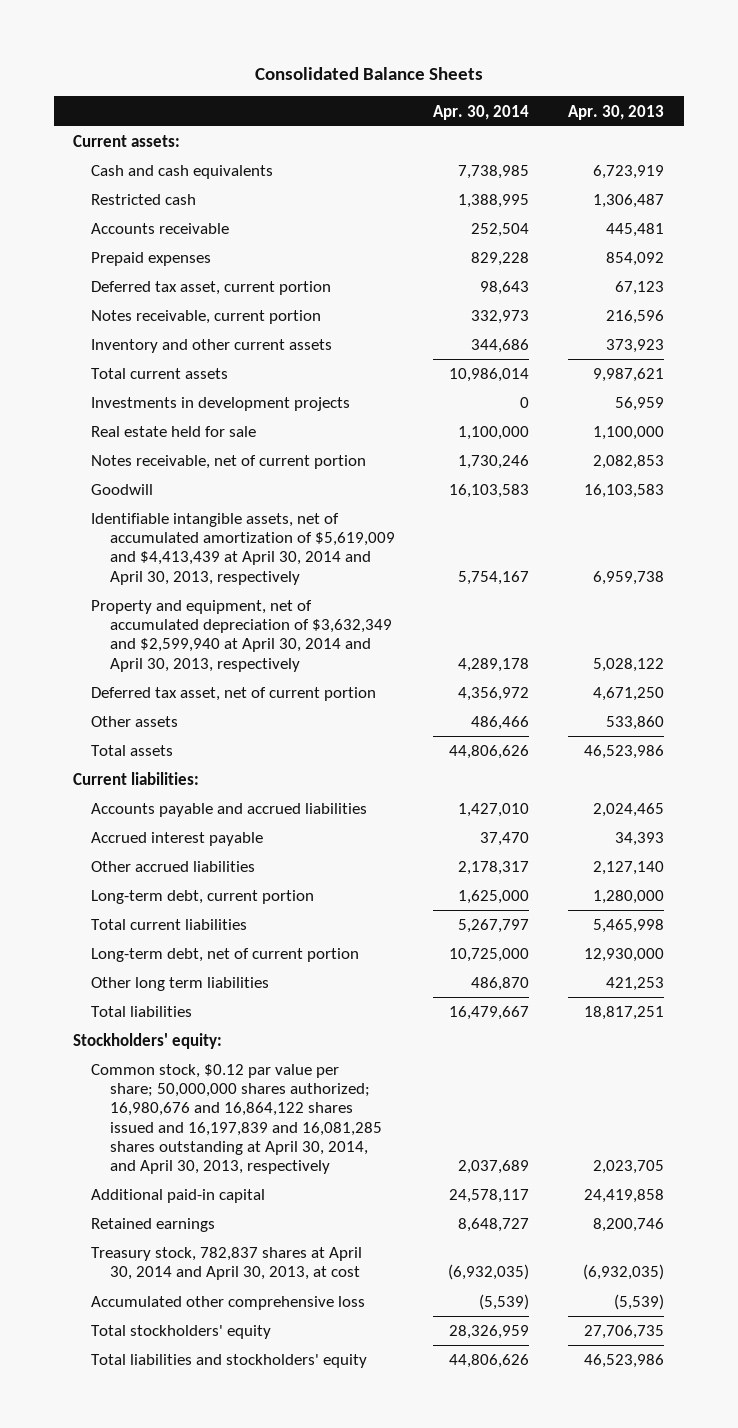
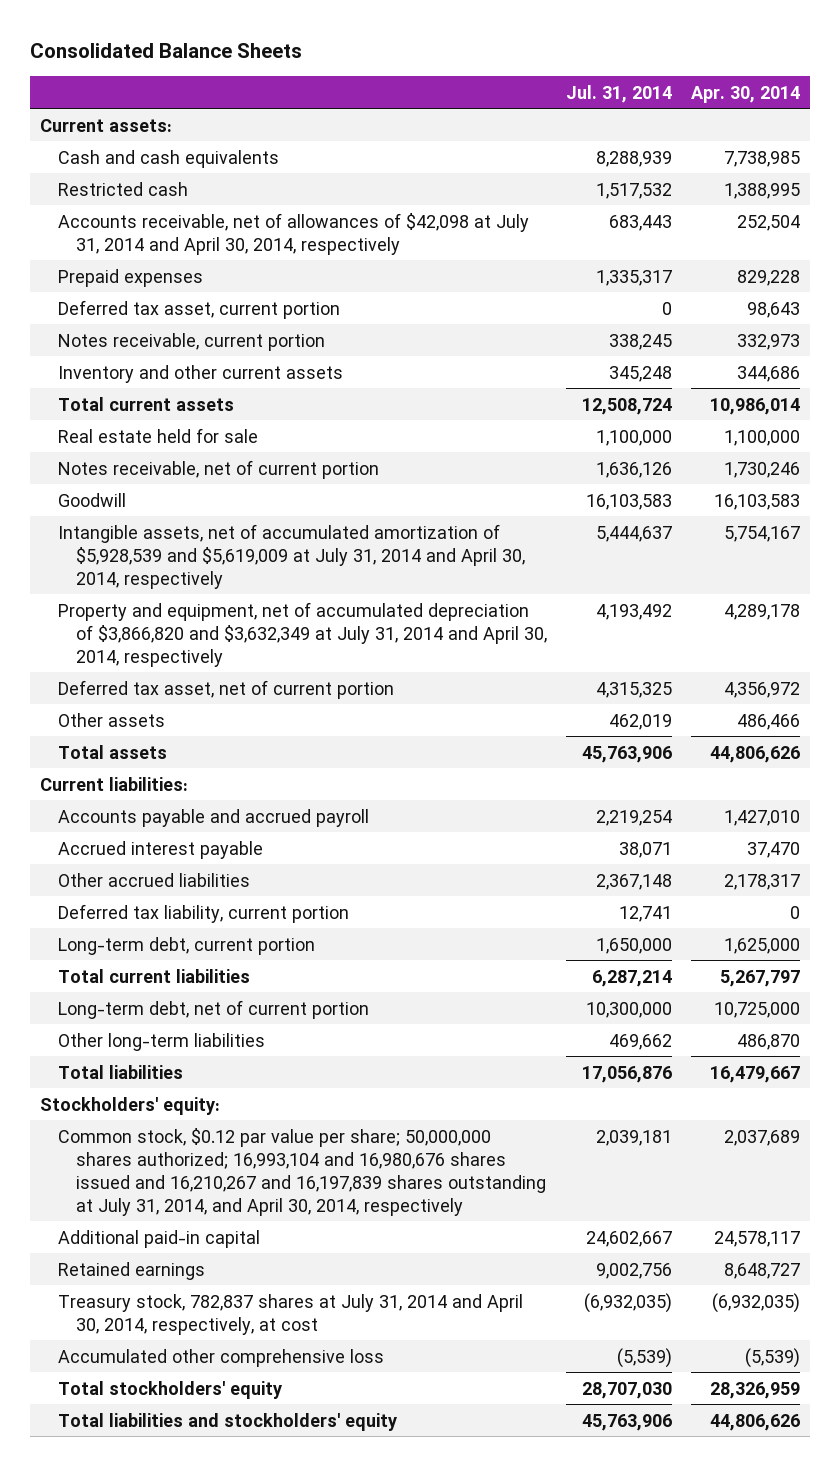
[568,104,665,120] Apr. 30, 2013 -> none
none -> [566,84,673,103] Jul. 31, 2014
[91,223,230,235] Accounts receivable -> [57,212,529,255] Accounts receivable, net of allowances of $42,098 at July 31, 2014 and April 30, 2014, respectively
[91,397,351,412] Investments in development projects -> none
[91,513,395,585] Identifiable intangible assets, net of accumulated amortization of $5,619,009 and $4,413,439 at April 30, 2014 and April 30, 2013, respectively -> [57,523,525,589] Intangible assets, net of accumulated amortization of $5,928,539 and $5,619,009 at July 31, 2014 and April 30, 2014, respectively
[91,600,392,672] Property and equipment, net of accumulated depreciation of $3,632,349 and $2,599,940 at April 30, 2014 and April 30, 2013, respectively -> [57,601,547,667] Property and equipment, net of accumulated depreciation of $3,866,820 and $3,632,349 at July 31, 2014 and April 30, 2014, respectively
[91,803,368,818] Accounts payable and accrued liabilities -> [57,808,369,827] Accounts payable and accrued payroll
none -> [57,903,349,923] Deferred tax liability, current portion
[91,977,270,992] Other long term liabilities -> [57,1032,265,1051] Other long-term liabilities
[91,1064,382,1174] Common stock, $0.12 par value per share; 50,000,000 shares authorized; 16,980,676 and 16,864,122 shares issued and 16,197,839 and 16,081,285 shares outstanding at April 30, 2014, and April 30, 2013, respectively -> [57,1127,546,1216] Common stock, $0.12 par value per share; 50,000,000 shares authorized; 16,993,104 and 16,980,676 shares issued and 16,210,267 and 16,197,839 shares outstanding at July 31, 2014, and April 30, 2014, respectively
[91,1247,363,1281] Treasury stock, 782,837 shares at April 30, 2014 and April 30, 2013, at cost -> [57,1293,523,1335] Treasury stock, 782,837 shares at July 31, 2014 and April 30, 2014, respectively, at cost

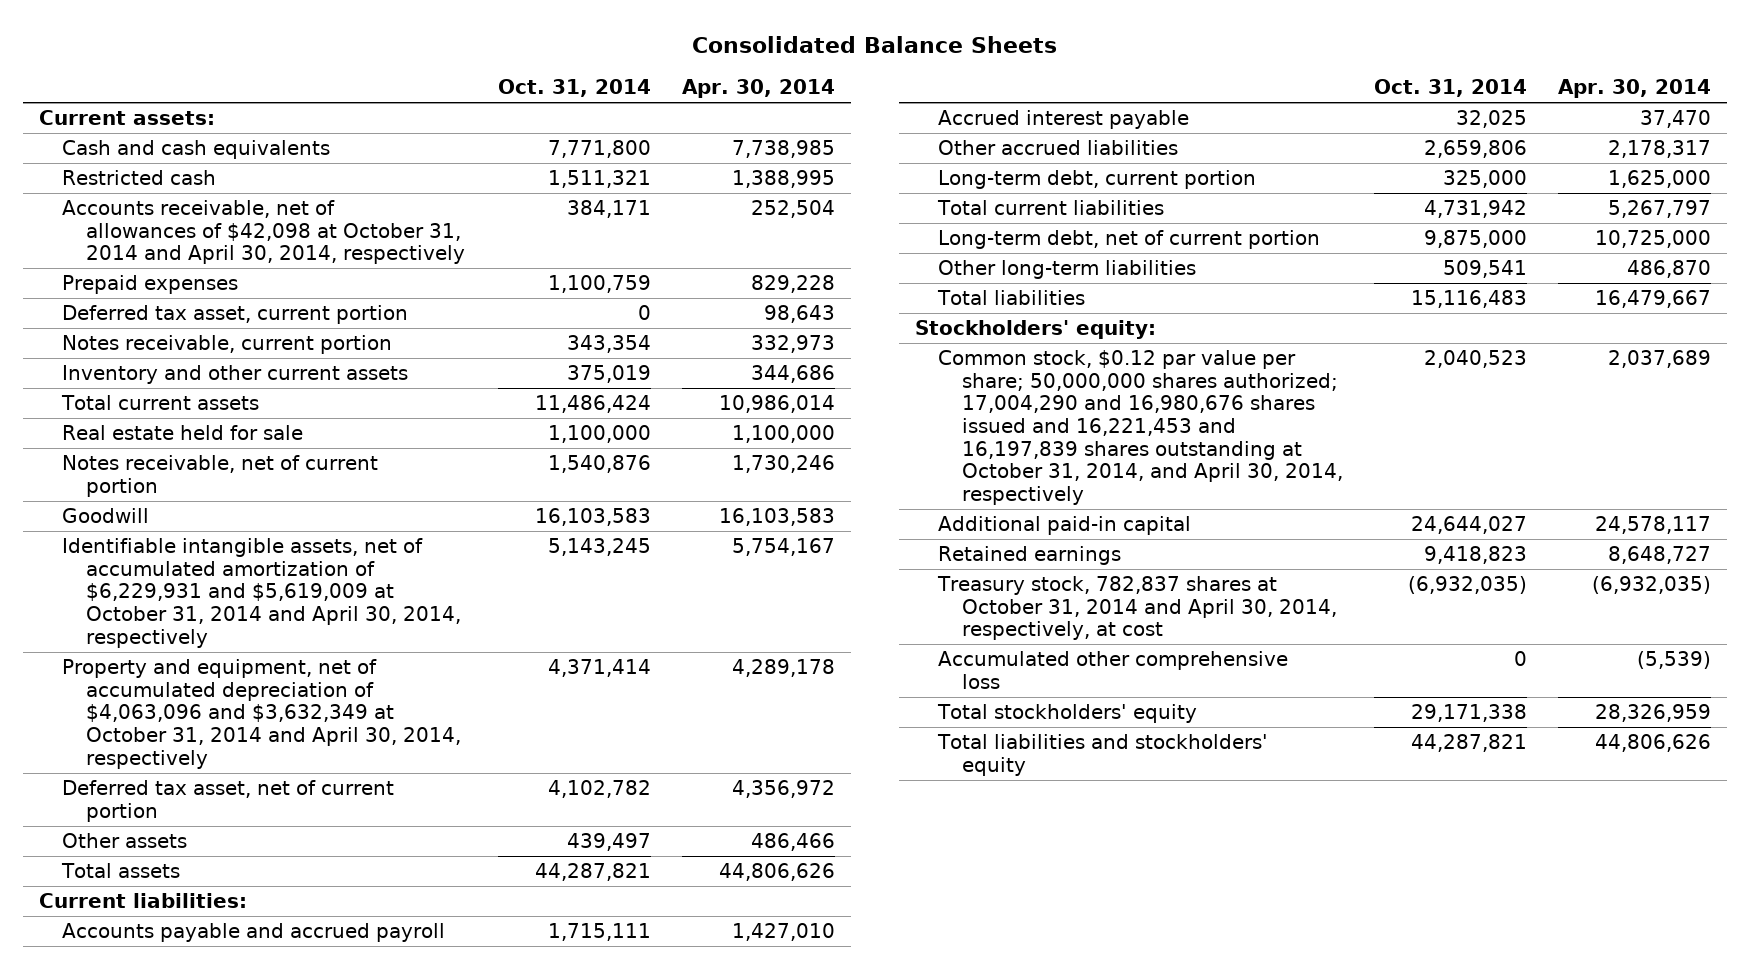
[566,84,673,103] Jul. 31, 2014 -> none
none -> [497,79,651,98] Oct. 31, 2014
[57,212,529,255] Accounts receivable, net of allowances of $42,098 at July 31, 2014 and April 30, 2014, respectively -> [62,200,465,265] Accounts receivable, net of allowances of $42,098 at October 31, 2014 and April 30, 2014, respectively
[57,523,525,589] Intangible assets, net of accumulated amortization of $5,928,539 and $5,619,009 at July 31, 2014 and April 30, 2014, respectively -> [62,538,461,648] Identifiable intangible assets, net of accumulated amortization of $6,229,931 and $5,619,009 at October 31, 2014 and April 30, 2014, respectively
[57,601,547,667] Property and equipment, net of accumulated depreciation of $3,866,820 and $3,632,349 at July 31, 2014 and April 30, 2014, respectively -> [62,659,461,769] Property and equipment, net of accumulated depreciation of $4,063,096 and $3,632,349 at October 31, 2014 and April 30, 2014, respectively
[57,903,349,923] Deferred tax liability, current portion -> none
[57,1127,546,1216] Common stock, $0.12 par value per share; 50,000,000 shares authorized; 16,993,104 and 16,980,676 shares issued and 16,210,267 and 16,197,839 shares outstanding at July 31, 2014, and April 30, 2014, respectively -> [938,350,1343,506] Common stock, $0.12 par value per share; 50,000,000 shares authorized; 17,004,290 and 16,980,676 shares issued and 16,221,453 and 16,197,839 shares outstanding at October 31, 2014, and April 30, 2014, respectively
[57,1293,523,1335] Treasury stock, 782,837 shares at July 31, 2014 and April 30, 2014, respectively, at cost -> [937,576,1337,641] Treasury stock, 782,837 shares at October 31, 2014 and April 30, 2014, respectively, at cost

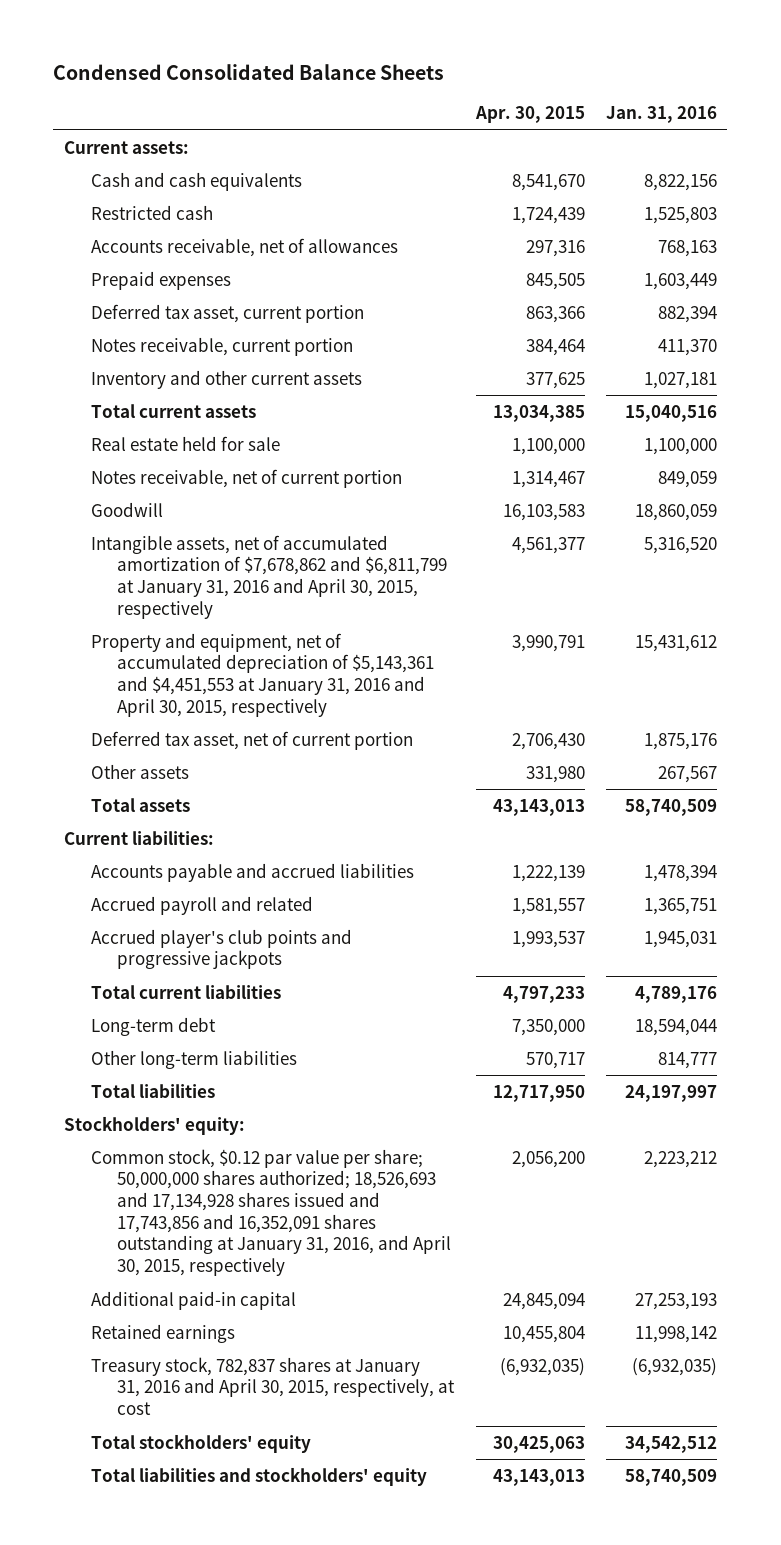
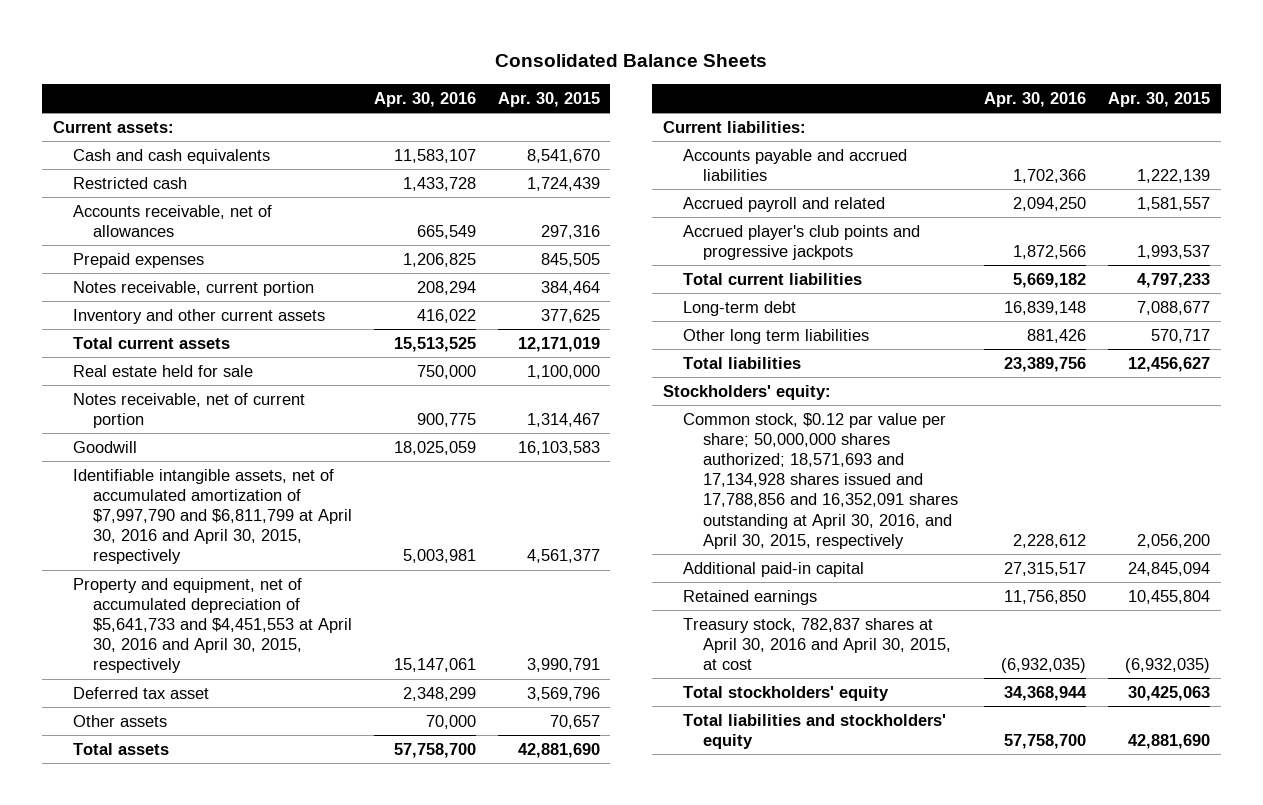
[53,63,445,80] Condensed Consolidated Balance Sheets -> [495,54,768,68] Consolidated Balance Sheets
[605,106,717,124] Jan. 31, 2016 -> none
none -> [373,91,476,107] Apr. 30, 2016
[90,303,364,323] Deferred tax asset, current portion -> none
[492,404,585,422] 13,034,385 -> [517,336,600,352] 12,171,019
[90,534,448,619] Intangible assets, net of accumulated amortization of $7,678,862 and $6,811,799 at January 31, 2016 and April 30, 2015, respectively -> [72,468,352,565] Identifiable intangible assets, net of accumulated amortization of $7,997,790 and $6,811,799 at April 30, 2016 and April 30, 2015, respectively
[90,632,435,717] Property and equipment, net of accumulated depreciation of $5,143,361 and $4,451,553 at January 31, 2016 and April 30, 2015, respectively -> [72,577,352,674] Property and equipment, net of accumulated depreciation of $5,641,733 and $4,451,553 at April 30, 2016 and April 30, 2015, respectively
[90,730,413,750] Deferred tax asset, net of current portion -> [72,686,209,699] Deferred tax asset
[511,732,585,750] 2,706,430 -> [526,686,600,701] 3,569,796
[525,765,585,783] 331,980 -> [549,714,600,729] 70,657
[492,798,585,816] 43,143,013 -> [517,742,600,758] 42,881,690
[511,1018,585,1036] 7,350,000 -> [1136,300,1210,315] 7,088,677
[90,1049,297,1069] Other long-term liabilities -> [683,328,870,344] Other long term liabilities
[492,1084,585,1102] 12,717,950 -> [1127,356,1210,372] 12,456,627
[90,1148,452,1277] Common stock, $0.12 par value per share; 50,000,000 shares authorized; 18,526,693 and 17,134,928 shares issued and 17,743,856 and 16,352,091 shares outstanding at January 31, 2016, and April 30, 2015, respectively -> [683,412,959,549] Common stock, $0.12 par value per share; 50,000,000 shares authorized; 18,571,693 and 17,134,928 shares issued and 17,788,856 and 16,352,091 shares outstanding at April 30, 2016, and April 30, 2015, respectively
[90,1356,456,1416] Treasury stock, 782,837 shares at January 31, 2016 and April 30, 2015, respectively, at cost -> [683,617,952,671] Treasury stock, 782,837 shares at April 30, 2016 and April 30, 2015, at cost
[492,1468,585,1486] 43,143,013 -> [1127,733,1210,749] 42,881,690

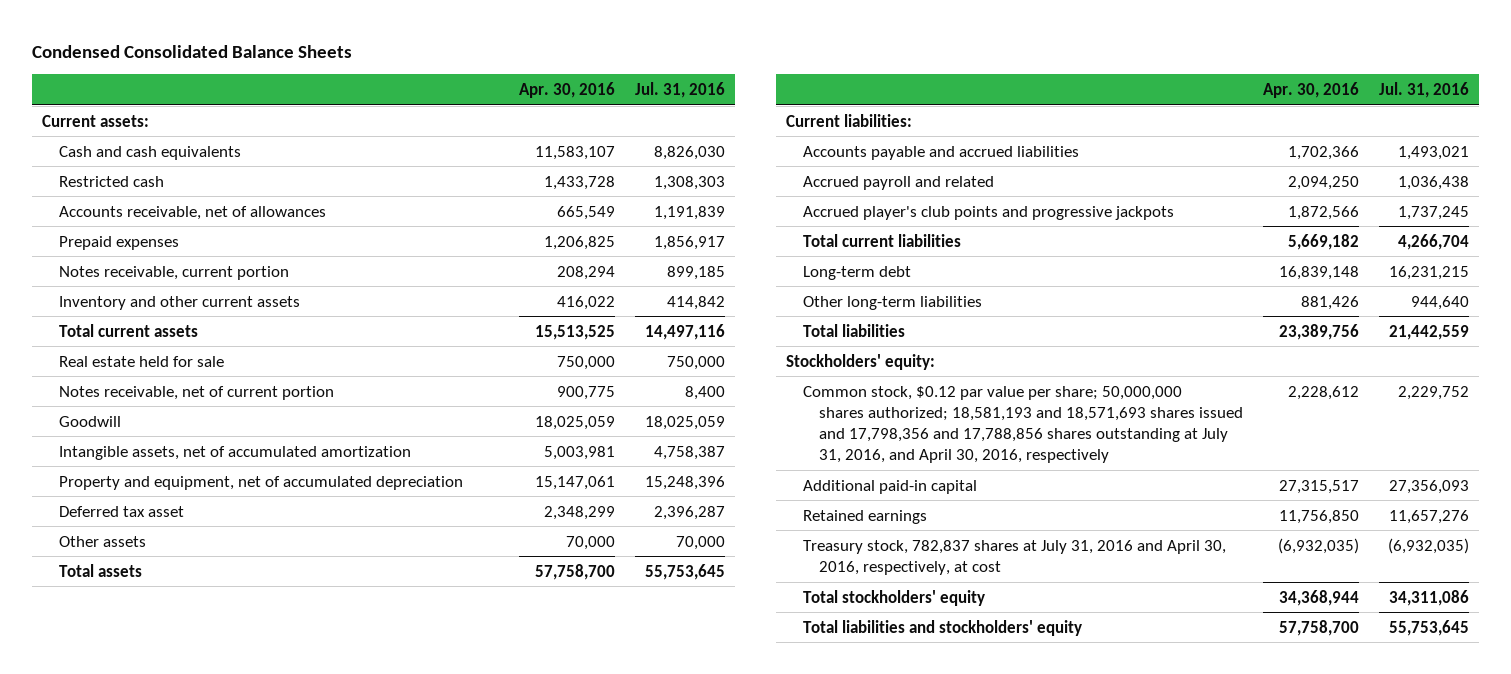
[495,54,768,68] Consolidated Balance Sheets -> [32,44,353,58] Condensed Consolidated Balance Sheets
[497,91,600,107] Apr. 30, 2015 -> none
none -> [635,81,726,98] Jul. 31, 2016
[72,468,352,565] Identifiable intangible assets, net of accumulated amortization of $7,997,790 and $6,811,799 at April 30, 2016 and April 30, 2015, respectively -> [58,445,411,460] Intangible assets, net of accumulated amortization
[72,577,352,674] Property and equipment, net of accumulated depreciation of $5,641,733 and $4,451,553 at April 30, 2016 and April 30, 2015, respectively -> [58,475,463,490] Property and equipment, net of accumulated depreciation
[683,328,870,344] Other long term liabilities -> [802,295,982,310] Other long-term liabilities
[683,412,959,549] Common stock, $0.12 par value per share; 50,000,000 shares authorized; 18,571,693 and 17,134,928 shares issued and 17,788,856 and 16,352,091 shares outstanding at April 30, 2016, and April 30, 2015, respectively -> [802,385,1244,463] Common stock, $0.12 par value per share; 50,000,000 shares authorized; 18,581,193 and 18,571,693 shares issued and 17,798,356 and 17,788,856 shares outstanding at July 31, 2016, and April 30, 2016, respectively
[683,617,952,671] Treasury stock, 782,837 shares at April 30, 2016 and April 30, 2015, at cost -> [802,539,1226,575] Treasury stock, 782,837 shares at July 31, 2016 and April 30, 2016, respectively, at cost

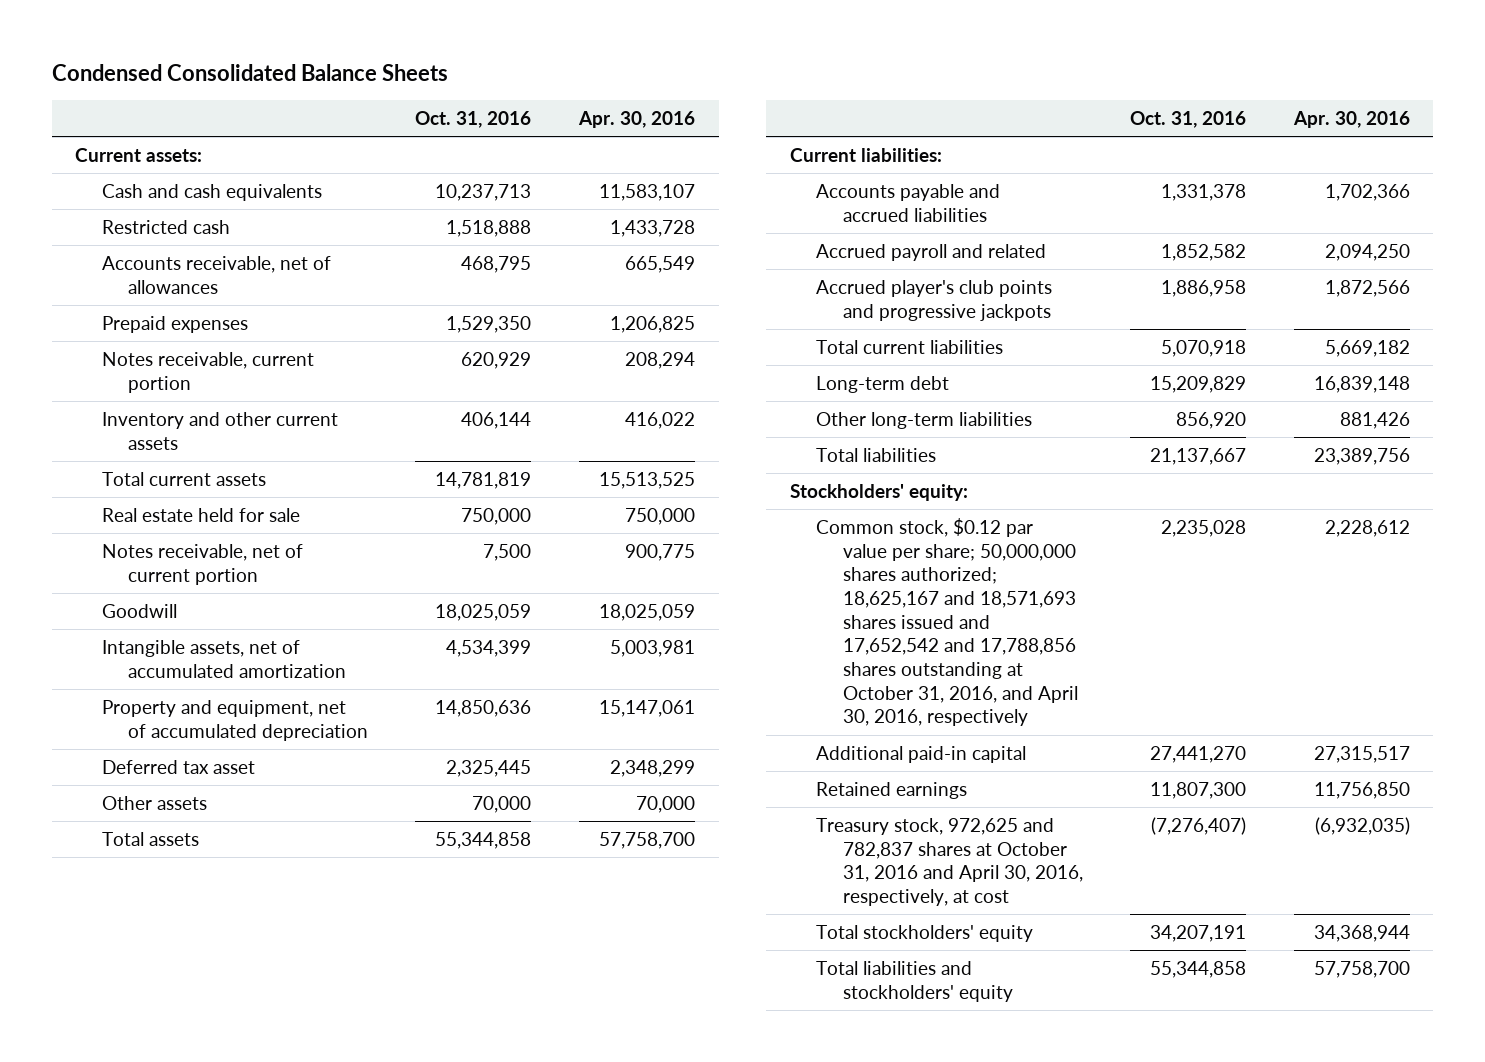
[635,81,726,98] Jul. 31, 2016 -> none
none -> [415,111,532,129] Oct. 31, 2016
[802,385,1244,463] Common stock, $0.12 par value per share; 50,000,000 shares authorized; 18,581,193 and 18,571,693 shares issued and 17,798,356 and 17,788,856 shares outstanding at July 31, 2016, and April 30, 2016, respectively -> [816,518,1078,727] Common stock, $0.12 par value per share; 50,000,000 shares authorized; 18,625,167 and 18,571,693 shares issued and 17,652,542 and 17,788,856 shares outstanding at October 31, 2016, and April 30, 2016, respectively
[802,539,1226,575] Treasury stock, 782,837 shares at July 31, 2016 and April 30, 2016, respectively, at cost -> [816,818,1083,906] Treasury stock, 972,625 and 782,837 shares at October 31, 2016 and April 30, 2016, respectively, at cost

